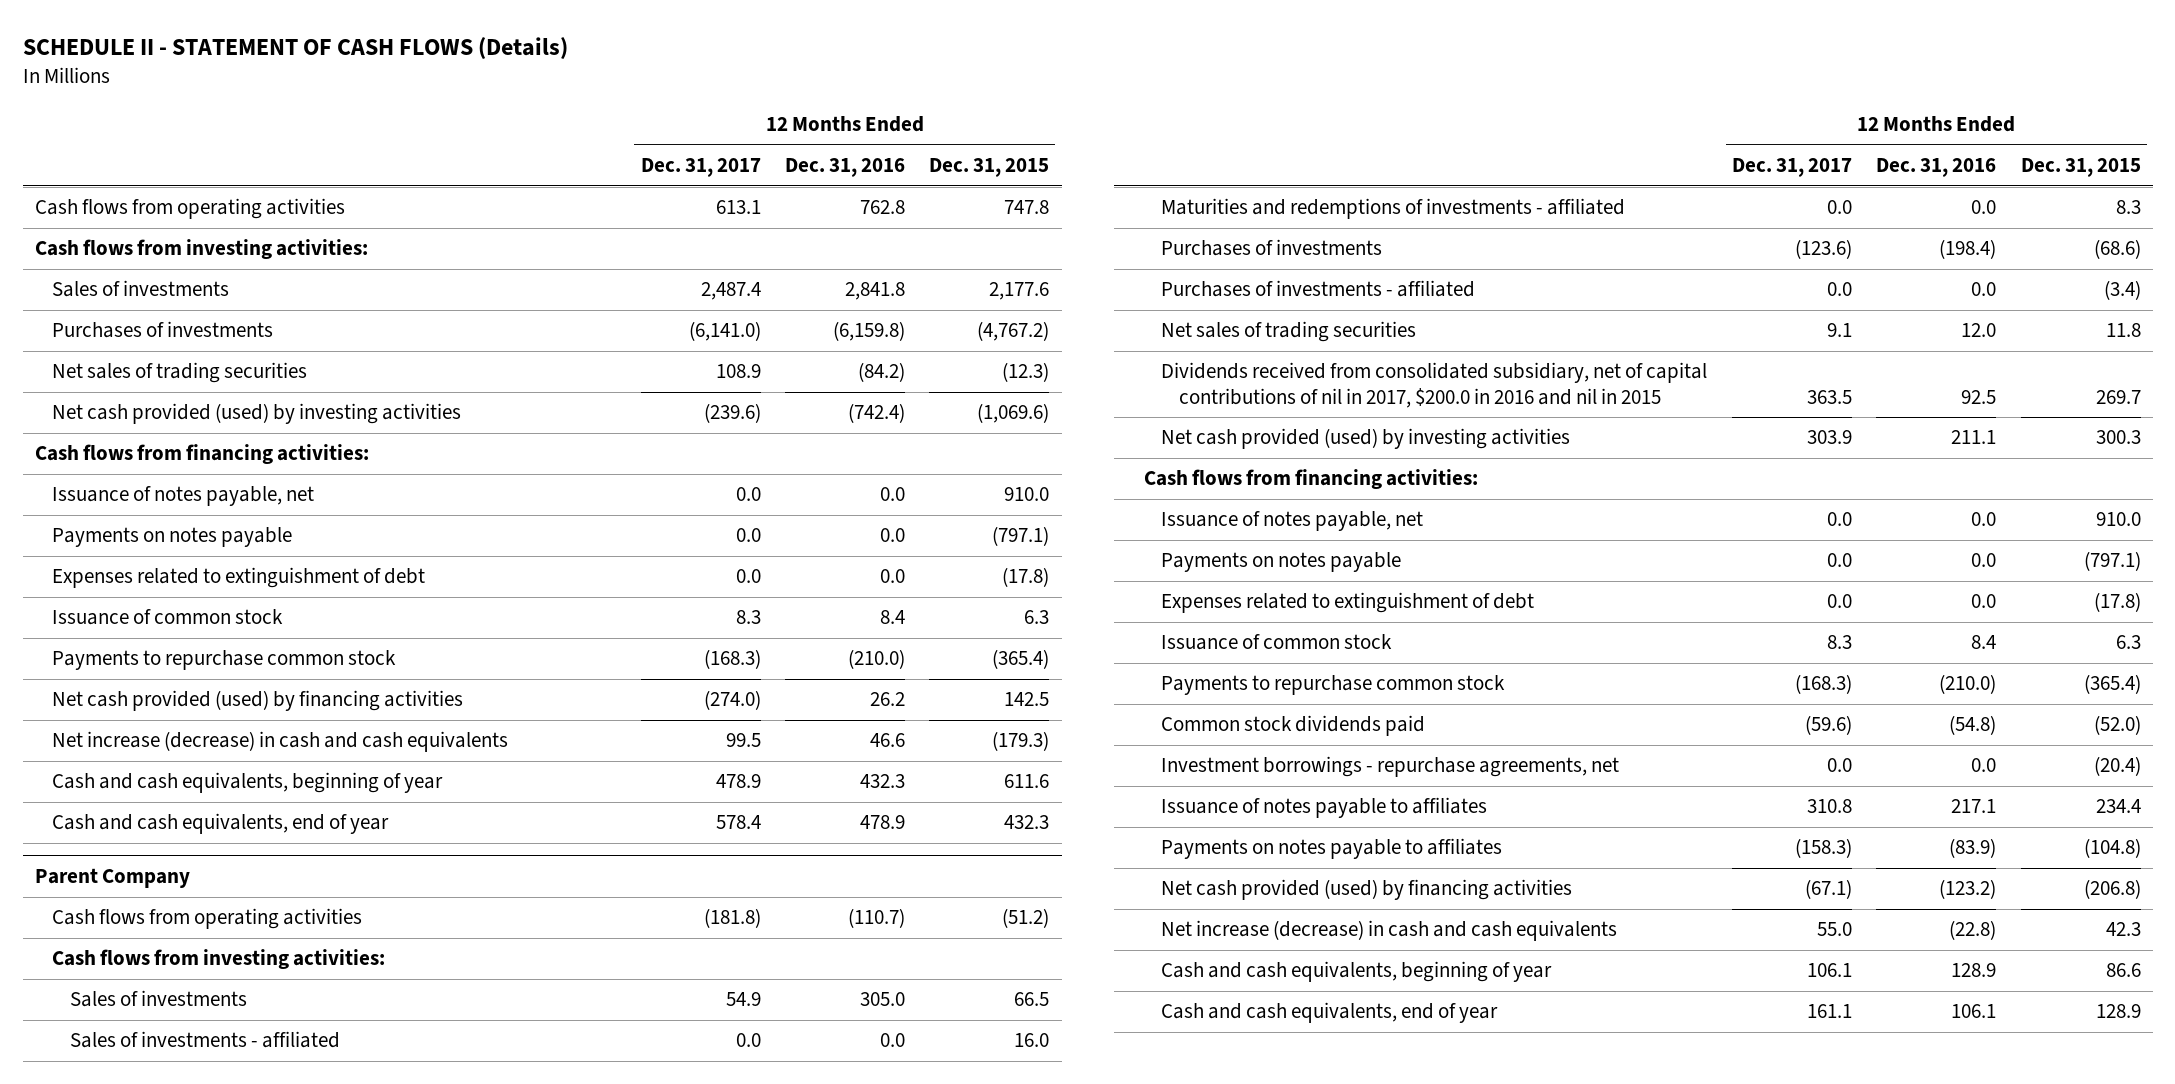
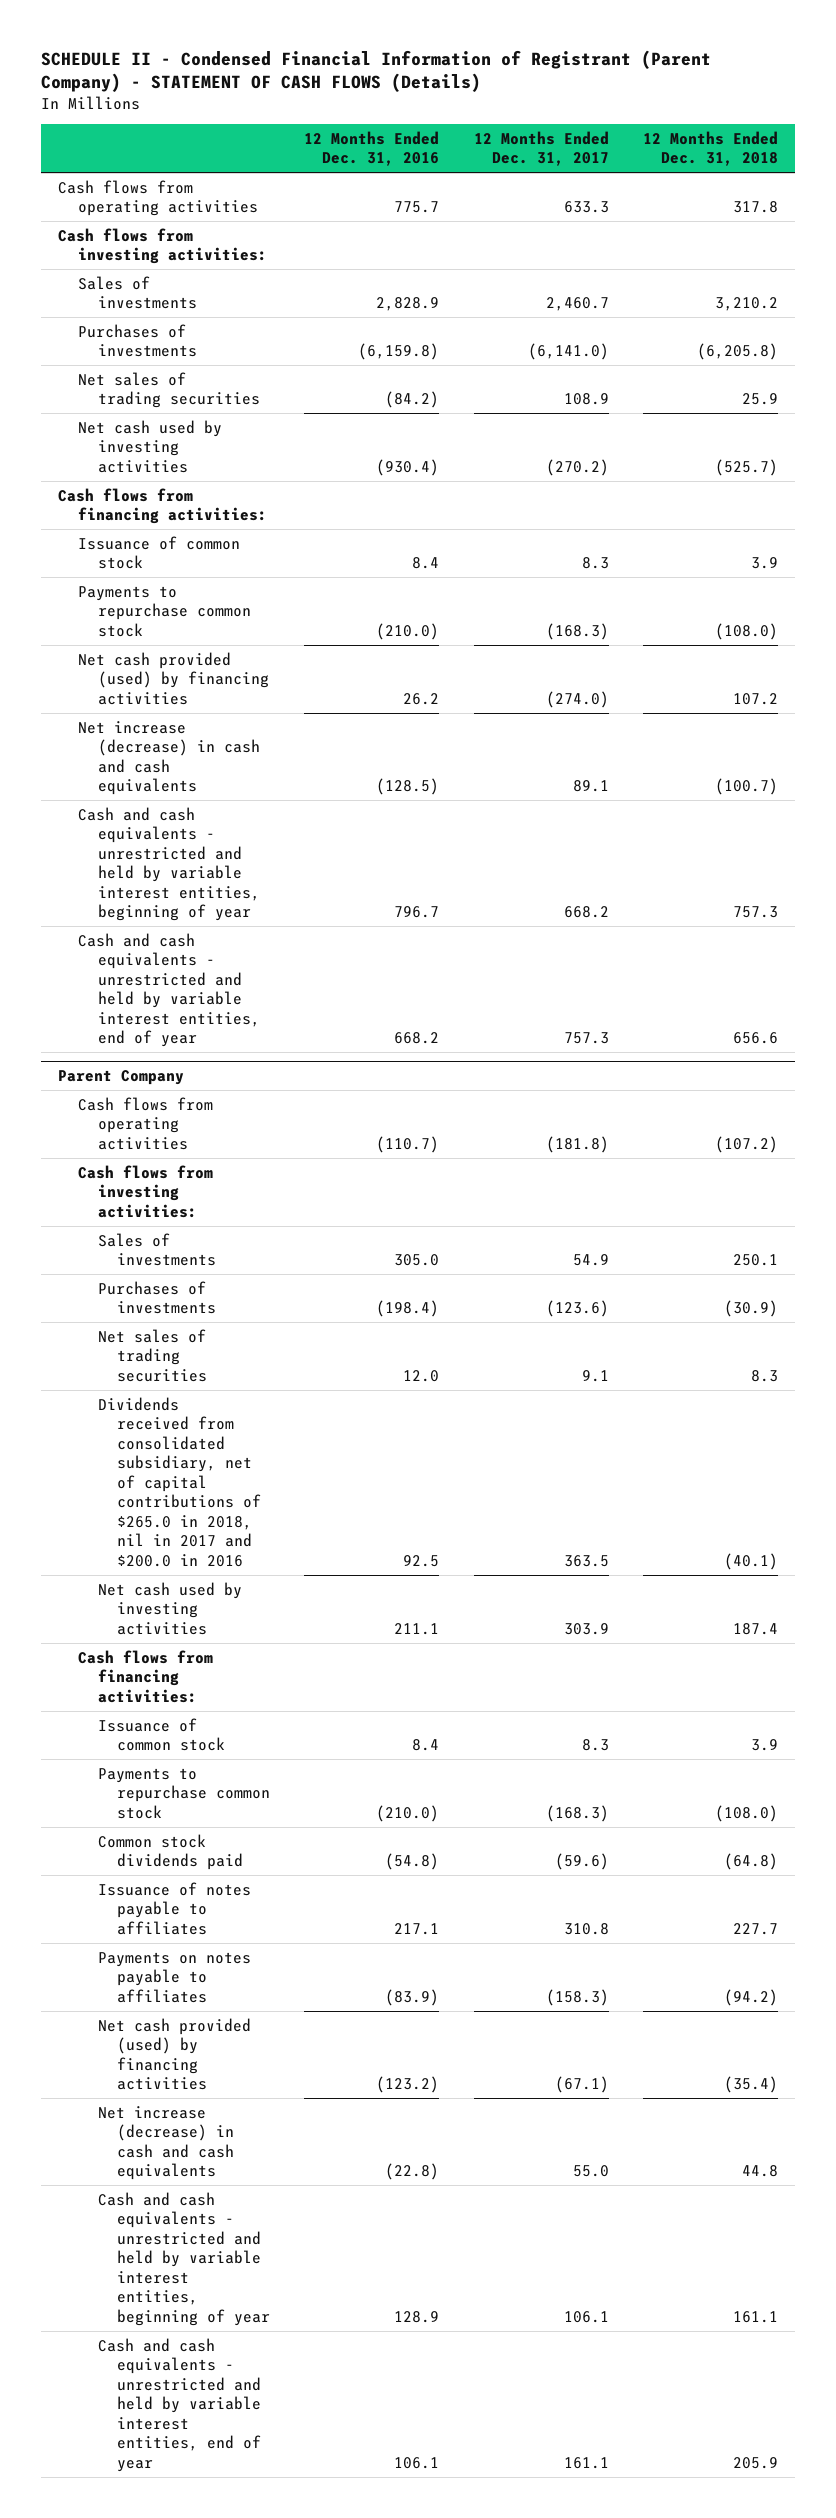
[22,37,568,60] SCHEDULE II - STATEMENT OF CASH FLOWS (Details) -> [40,49,711,93] SCHEDULE II - Condensed Financial Information of Registrant (Parent Company) - STATEMENT OF CASH FLOWS (Details)
[929,158,1050,178] Dec. 31, 2015 -> none
none -> [642,130,778,167] 12 Months Ended Dec. 31, 2018
[715,200,761,215] 613.1 -> [563,201,609,214] 633.3
[859,200,905,215] 762.8 -> [394,201,440,214] 775.7
[700,282,761,301] 2,487.4 -> [545,297,609,312] 2,460.7
[844,282,905,301] 2,841.8 -> [376,297,440,312] 2,828.9
[52,403,462,425] Net cash provided (used) by investing activities -> [77,419,222,473] Net cash used by investing activities
[703,403,761,424] (239.6) -> [545,458,609,476] (270.2)
[847,403,905,424] (742.4) -> [376,458,440,476] (930.4)
[52,486,315,507] Issuance of notes payable, net -> none
[52,527,293,548] Payments on notes payable -> none
[52,567,426,589] Expenses related to extinguishment of debt -> none
[725,733,761,748] 99.5 -> [572,780,609,793] 89.1
[869,733,905,748] 46.6 -> [376,778,440,796] (128.5)
[52,772,444,794] Cash and cash equivalents, beginning of year -> [77,806,260,922] Cash and cash equivalents - unrestricted and held by variable interest entities, beginning of year
[715,774,761,789] 478.9 -> [563,906,609,919] 668.2
[859,774,905,789] 432.3 -> [394,906,440,919] 796.7
[52,813,390,835] Cash and cash equivalents, end of year -> [77,932,260,1048] Cash and cash equivalents - unrestricted and held by variable interest entities, end of year
[715,815,761,830] 578.4 -> [563,1032,609,1045] 757.3
[859,815,905,830] 478.9 -> [394,1032,440,1045] 668.2
[70,1031,341,1049] Sales of investments - affiliated -> none
[1161,198,1626,220] Maturities and redemptions of investments - affiliated -> none
[1161,280,1476,298] Purchases of investments - affiliated -> none
[1161,362,1708,408] Dividends received from consolidated subsidiary, net of capital contributions of nil in 2017, $200.0 in 2016 and nil in 2015 -> [97,1396,262,1567] Dividends received from consolidated subsidiary, net of capital contributions of $265.0 in 2018, nil in 2017 and $200.0 in 2016
[1161,428,1571,450] Net cash provided (used) by investing activities -> [97,1581,242,1635] Net cash used by investing activities
[1161,511,1424,532] Issuance of notes payable, net -> none
[1161,552,1402,573] Payments on notes payable -> none
[1161,592,1535,614] Expenses related to extinguishment of debt -> none
[1161,756,1620,778] Investment borrowings - repurchase agreements, net -> none
[1161,961,1553,983] Cash and cash equivalents, beginning of year -> [97,2191,271,2326] Cash and cash equivalents - unrestricted and held by variable interest entities, beginning of year
[1161,1002,1499,1024] Cash and cash equivalents, end of year -> [97,2337,262,2472] Cash and cash equivalents - unrestricted and held by variable interest entities, end of year

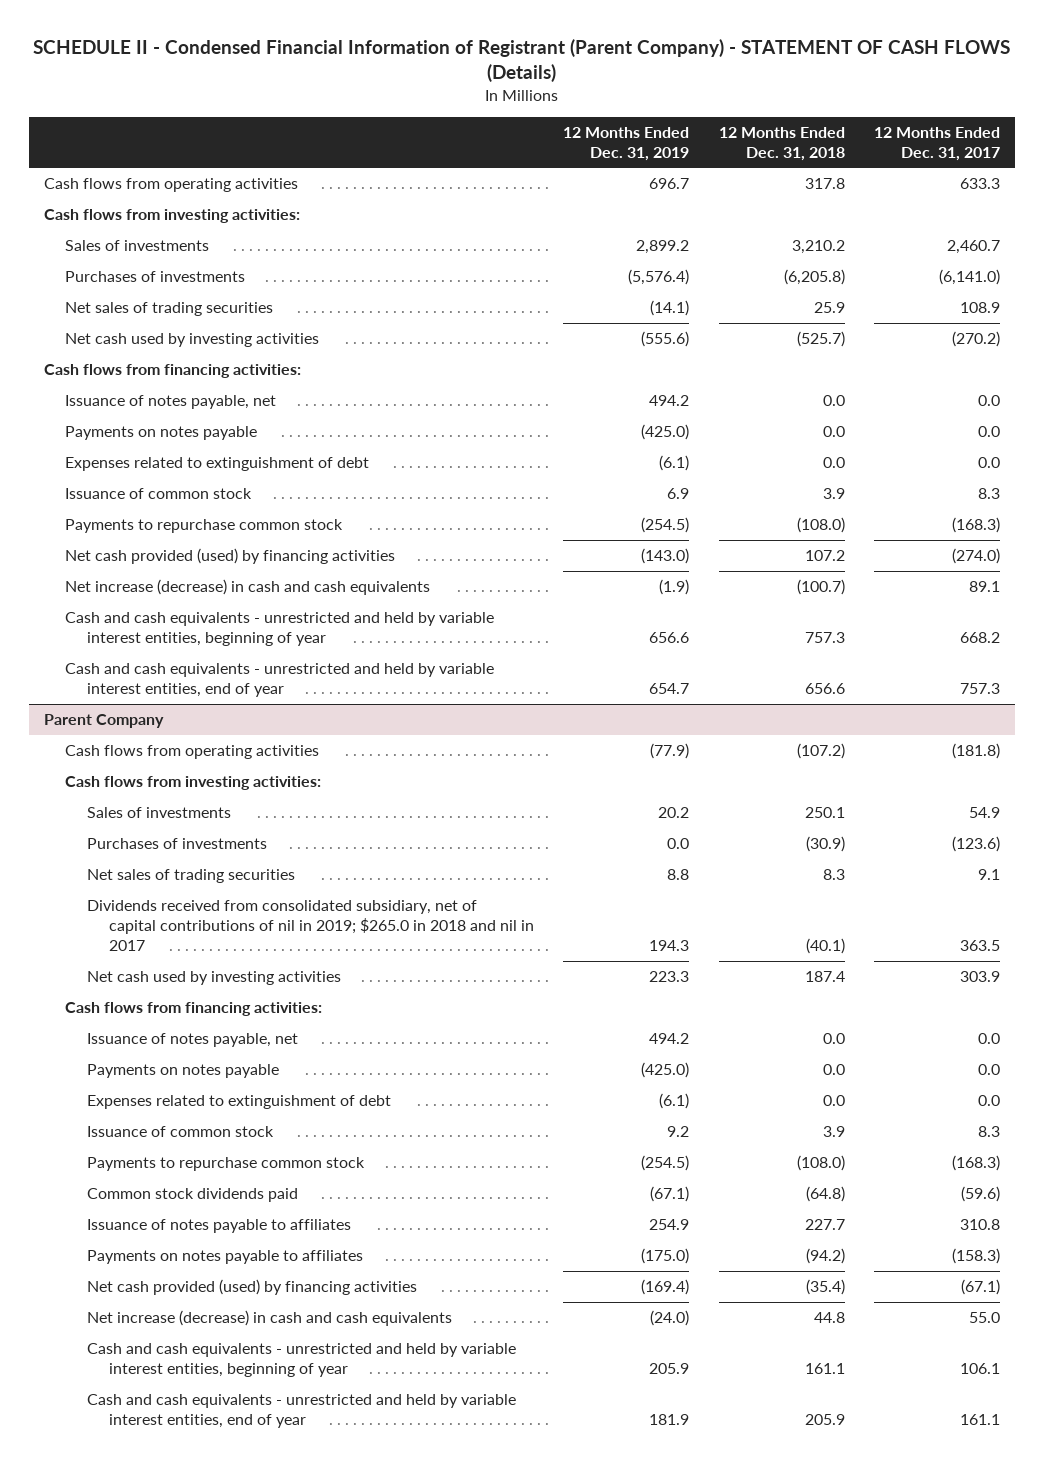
[304,130,440,167] 12 Months Ended Dec. 31, 2016 -> none
none -> [563,126,690,161] 12 Months Ended Dec. 31, 2019
none -> [65,395,277,410] Issuance of notes payable, net
none -> [65,426,258,441] Payments on notes payable
none -> [65,457,370,472] Expenses related to extinguishment of debt
[97,1396,262,1567] Dividends received from consolidated subsidiary, net of capital contributions of $265.0 in 2018, nil in 2017 and $200.0 in 2016 -> [87,900,534,952] Dividends received from consolidated subsidiary, net of capital contributions of nil in 2019; $265.0 in 2018 and nil in 2017
none -> [87,1033,299,1048] Issuance of notes payable, net
none -> [87,1064,280,1079] Payments on notes payable
none -> [87,1095,392,1110] Expenses related to extinguishment of debt

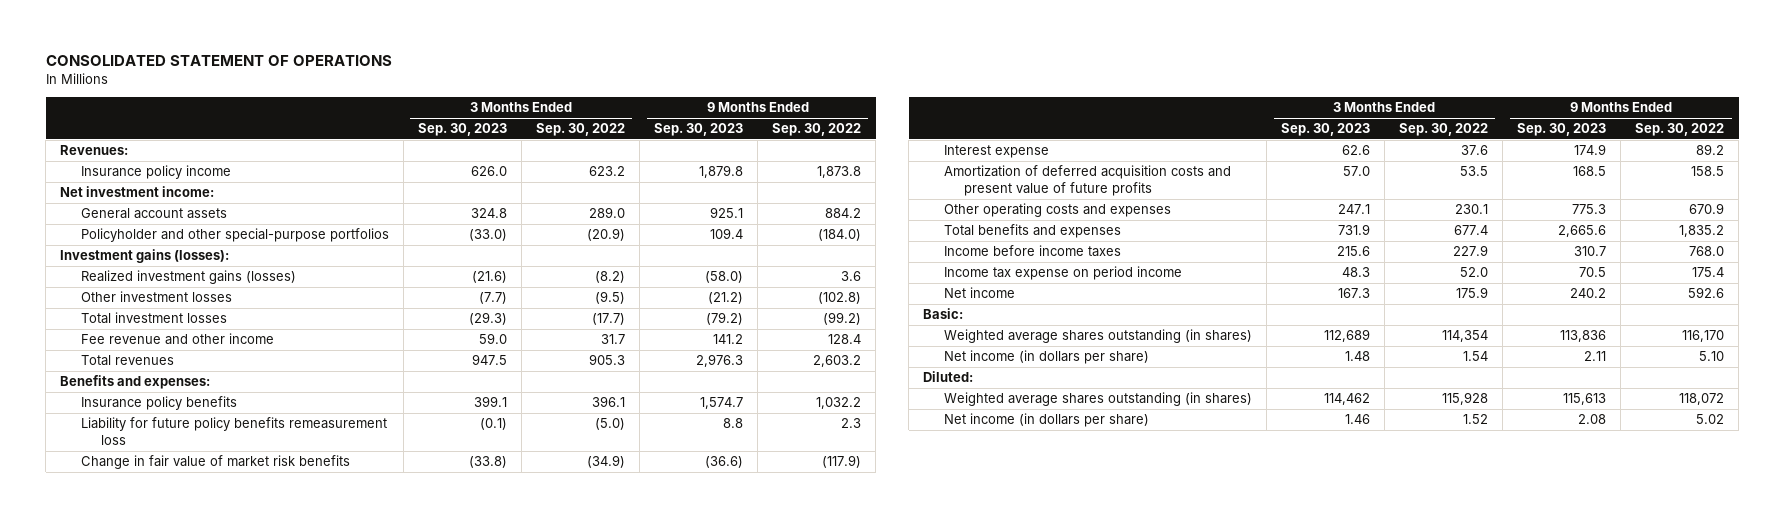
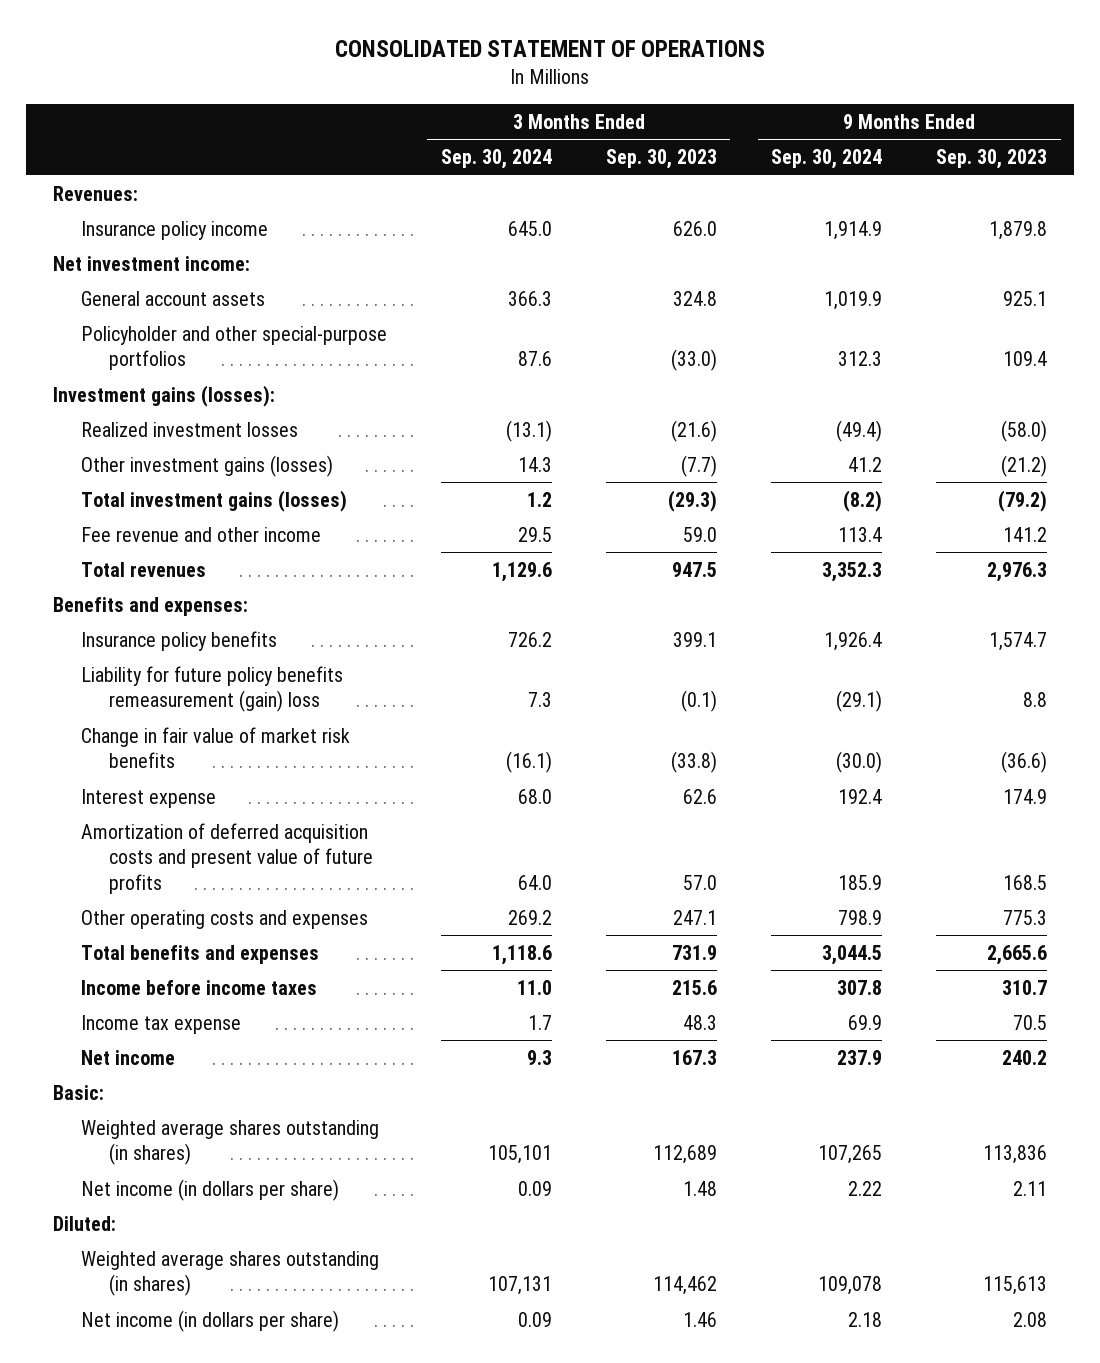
[535,123,625,137] Sep. 30, 2022 -> none
[772,123,862,137] Sep. 30, 2022 -> none
none -> [440,149,552,170] Sep. 30, 2024
none -> [771,149,883,170] Sep. 30, 2024
[80,270,296,285] Realized investment gains (losses) -> [80,421,298,437] Realized investment losses
[80,291,232,303] Other investment losses -> [80,454,333,477] Other investment gains (losses)
[80,312,227,325] Total investment losses -> [80,489,347,512] Total investment gains (losses)
[80,417,387,445] Liability for future policy benefits remeasurement loss -> [80,665,343,713] Liability for future policy benefits remeasurement (gain) loss
[943,266,1182,281] Income tax expense on period income -> [80,1014,241,1034] Income tax expense

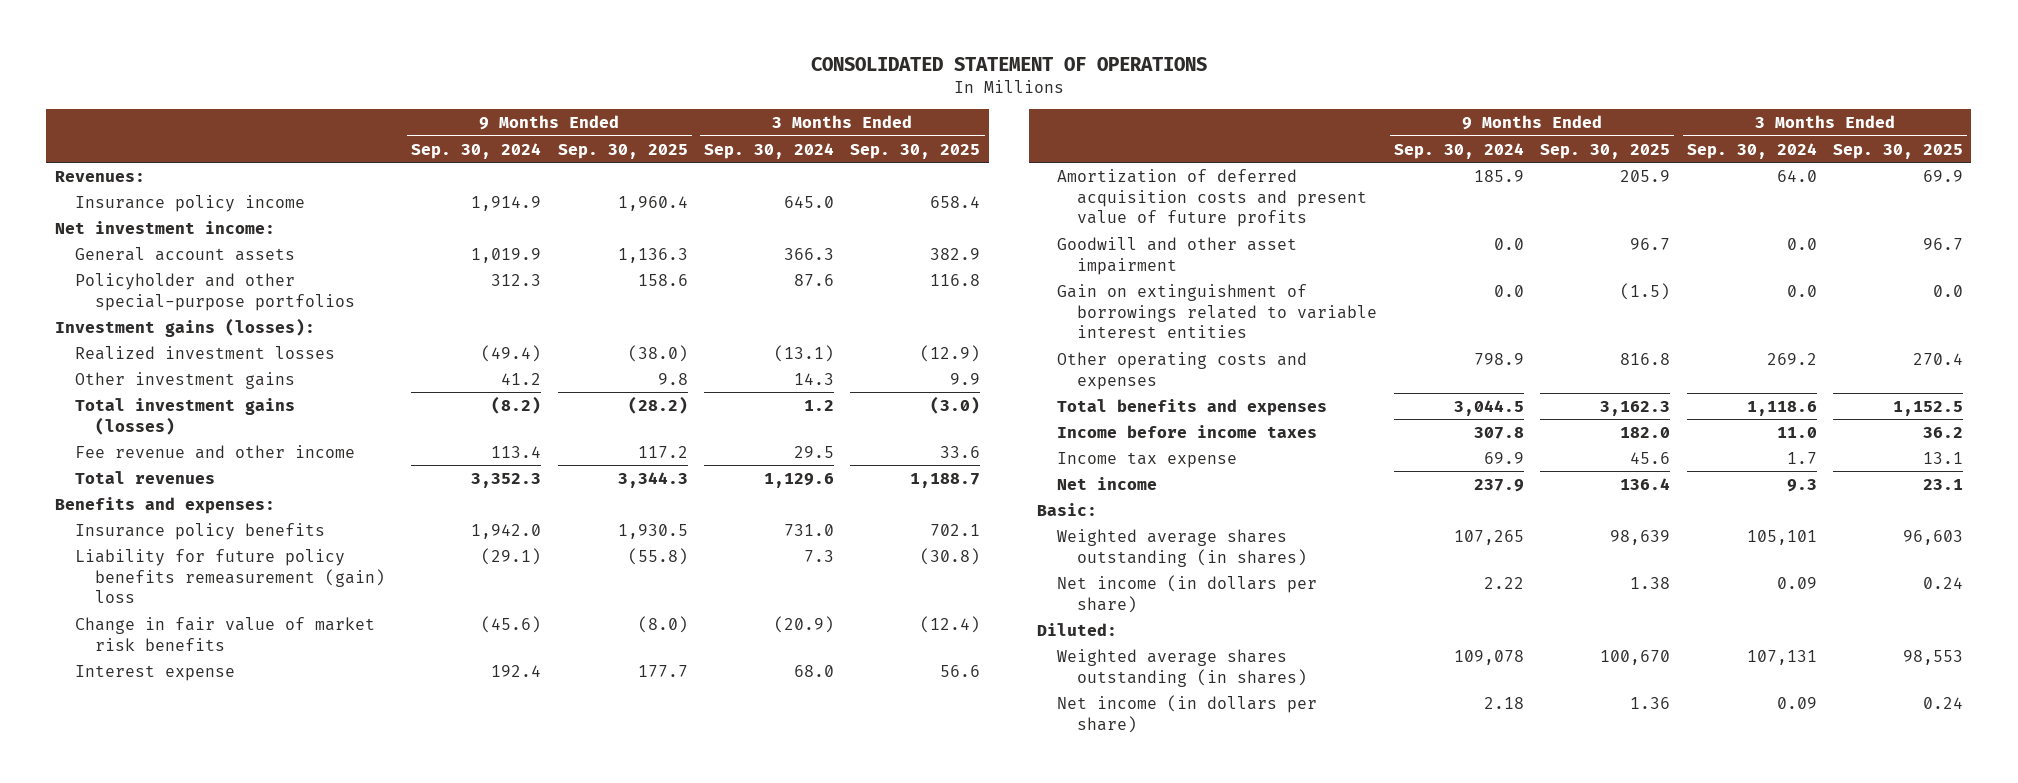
[605,149,717,170] Sep. 30, 2023 -> none
[936,149,1048,170] Sep. 30, 2023 -> none
none -> [557,143,688,159] Sep. 30, 2025
none -> [850,143,981,159] Sep. 30, 2025
[80,454,333,477] Other investment gains (losses) -> [74,371,295,389] Other investment gains
[507,631,552,647] 726.2 -> [783,523,834,536] 731.0
[824,631,883,651] 1,926.4 -> [471,523,542,539] 1,942.0
[505,751,552,774] (16.1) -> [773,615,834,633] (20.9)
[836,751,883,774] (30.0) -> [481,615,542,633] (45.6)
none -> [1057,236,1298,275] Goodwill and other asset impairment
none -> [1057,283,1378,339] Gain on extinguishment of borrowings related to variable interest entities

